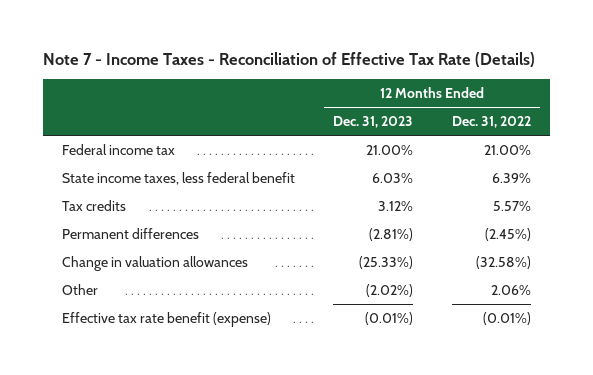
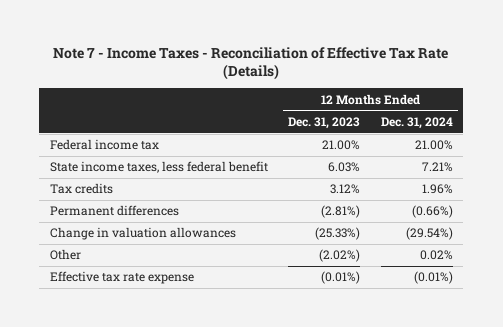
[451,116,531,129] Dec. 31, 2022 -> none
none -> [381,117,454,130] Dec. 31, 2024
[62,311,272,327] Effective tax rate benefit (expense) -> [49,271,194,285] Effective tax rate expense

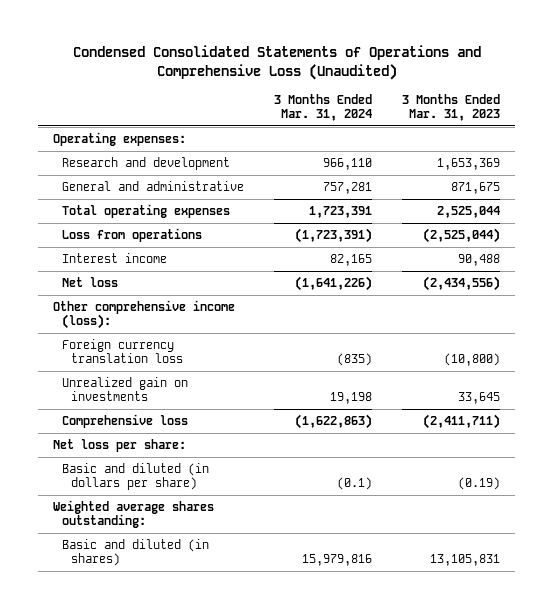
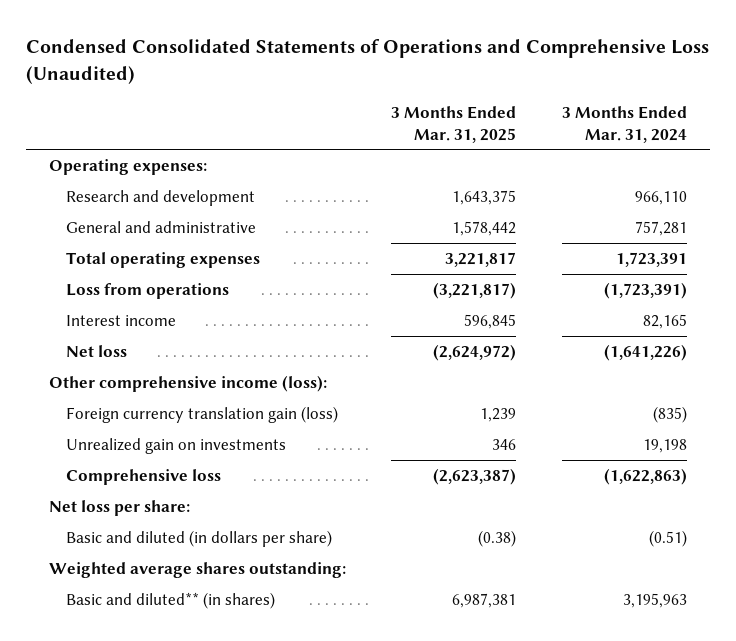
[401,93,500,122] 3 Months Ended Mar. 31, 2023 -> none
none -> [391,105,517,143] 3 Months Ended Mar. 31, 2025
[62,339,184,364] Foreign currency translation loss -> [66,405,339,423] Foreign currency translation gain (loss)
[337,477,373,491] (0.1) -> [648,529,687,547] (0.51)
[62,539,210,567] Basic and diluted (in shares) -> [66,591,276,609] Basic and diluted** (in shares)
[302,554,373,567] 15,979,816 -> [622,592,687,608] 3,195,963

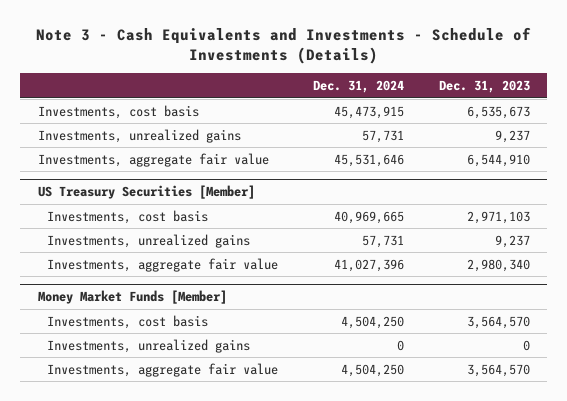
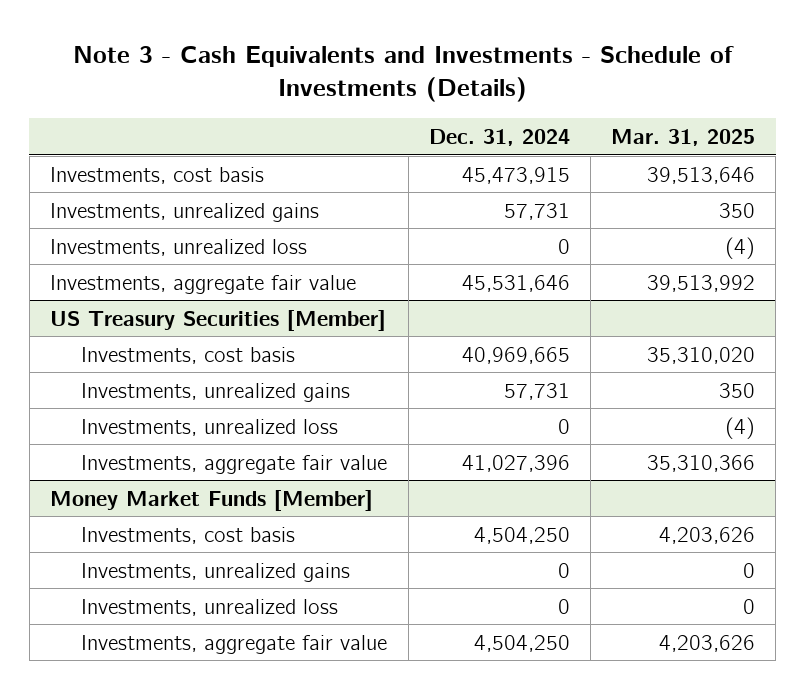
[438,80,530,94] Dec. 31, 2023 -> none
none -> [611,128,756,146] Mar. 31, 2025
none -> [49,238,307,256] Investments, unrealized loss
none -> [81,418,339,436] Investments, unrealized loss
none -> [81,598,339,616] Investments, unrealized loss

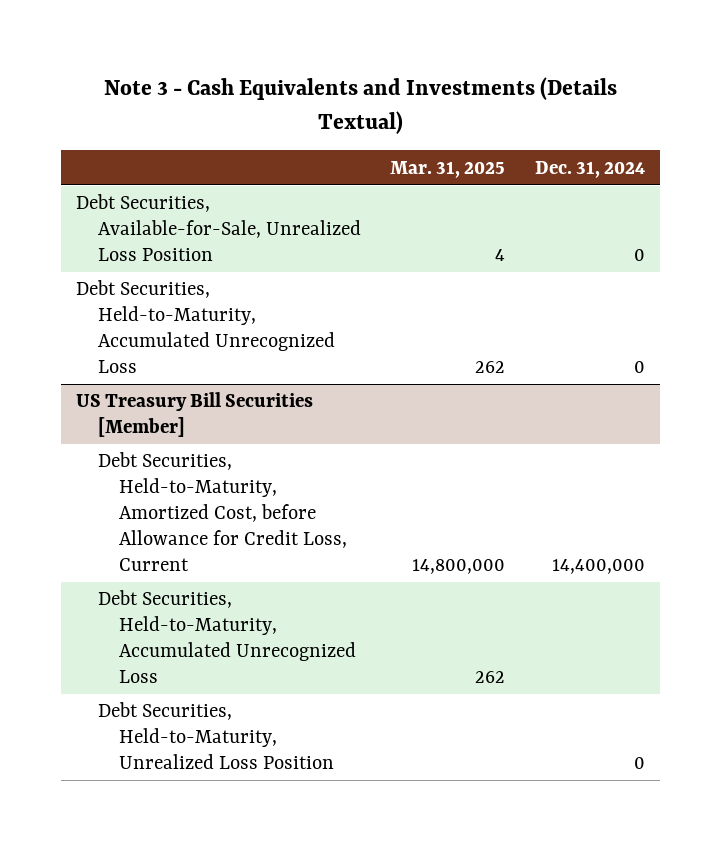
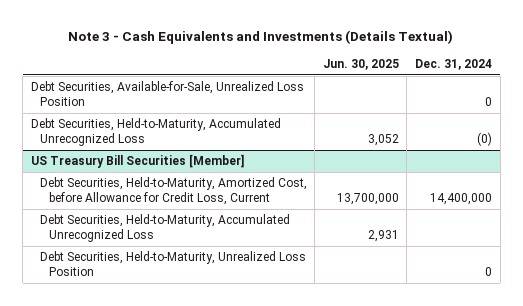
[390,160,506,178] Mar. 31, 2025 -> none
none -> [322,58,399,70] Jun. 30, 2025
[633,360,645,373] 0 -> [477,132,493,147] (0)

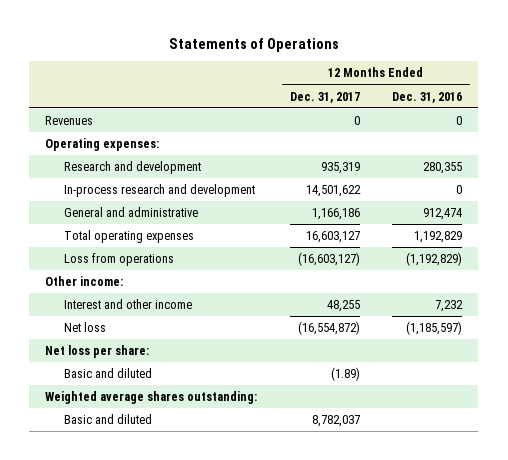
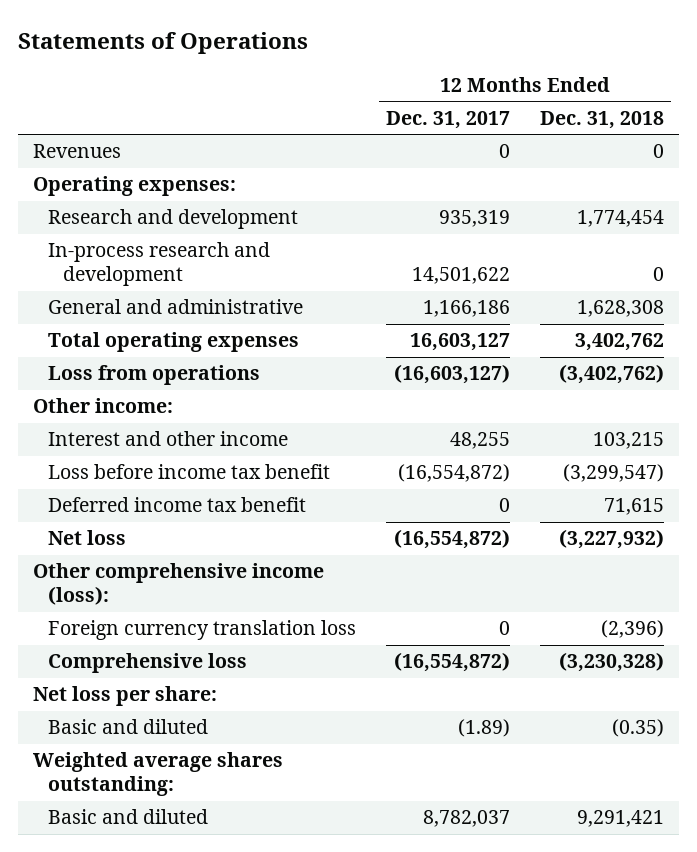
[392,91,463,103] Dec. 31, 2016 -> none
none -> [539,110,664,129] Dec. 31, 2018
none -> [48,464,331,480] Loss before income tax benefit
none -> [48,497,307,513] Deferred income tax benefit
none -> [33,563,325,606] Other comprehensive income (loss):
none -> [48,620,357,641] Foreign currency translation loss
none -> [48,653,248,674] Comprehensive loss

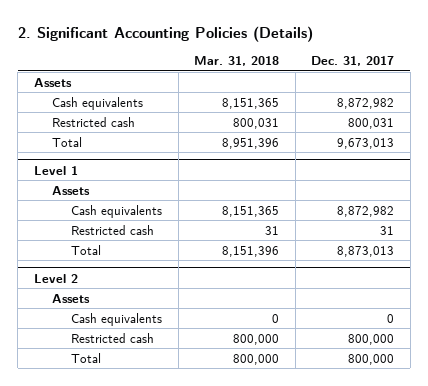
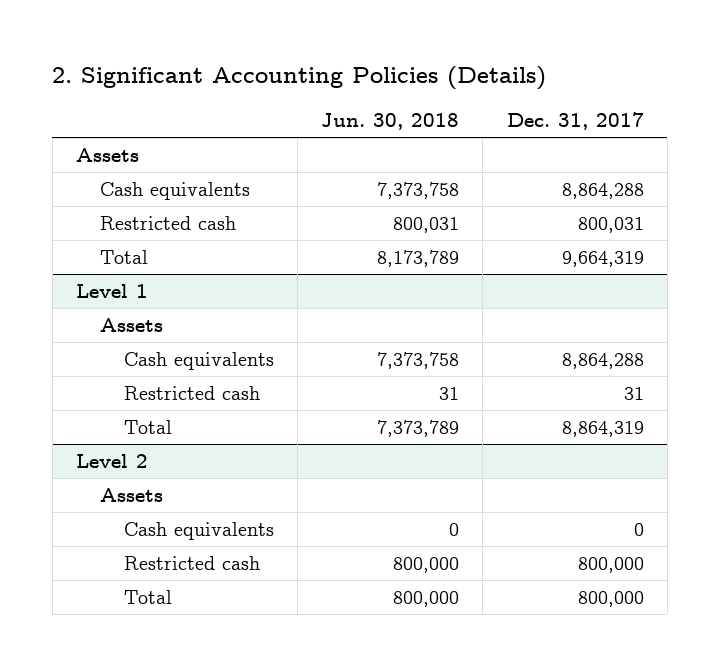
[194,56,280,67] Mar. 31, 2018 -> none
none -> [321,113,460,131] Jun. 30, 2018
[337,97,395,109] 8,872,982 -> [561,182,644,199] 8,864,288
[337,137,395,149] 9,673,013 -> [561,250,644,267] 9,664,319
[337,205,395,217] 8,872,982 -> [561,352,644,369] 8,864,288
[337,245,395,257] 8,873,013 -> [561,420,644,437] 8,864,319

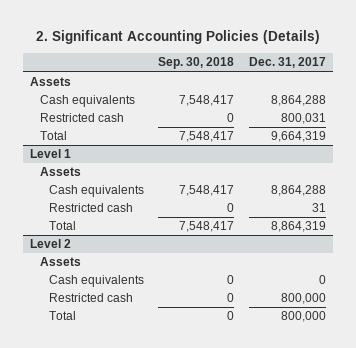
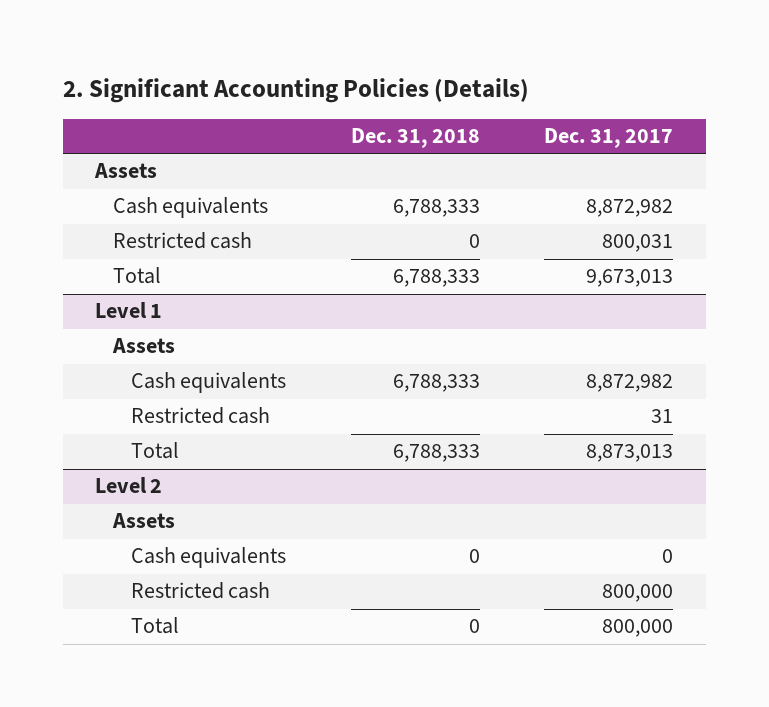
[158,57,235,70] Sep. 30, 2018 -> none
none -> [350,128,480,149] Dec. 31, 2018
[270,95,326,107] 8,864,288 -> [586,199,674,218] 8,872,982
[270,131,326,143] 9,664,319 -> [586,269,674,288] 9,673,013
[270,185,326,197] 8,864,288 -> [586,374,674,393] 8,872,982
[270,221,326,233] 8,864,319 -> [586,444,674,463] 8,873,013

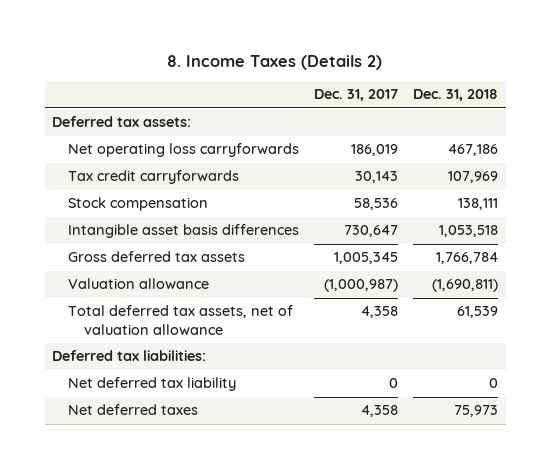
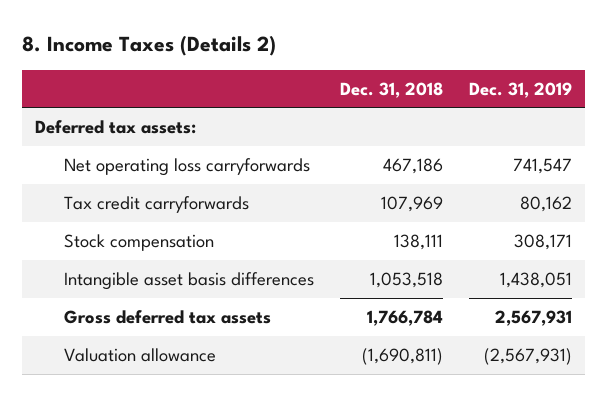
[314,89,399,102] Dec. 31, 2017 -> none
none -> [468,81,572,98] Dec. 31, 2019
[67,305,293,335] Total deferred tax assets, net of valuation allowance -> none
[52,350,207,362] Deferred tax liabilities: -> none
[67,377,236,392] Net deferred tax liability -> none
[67,404,198,416] Net deferred taxes -> none

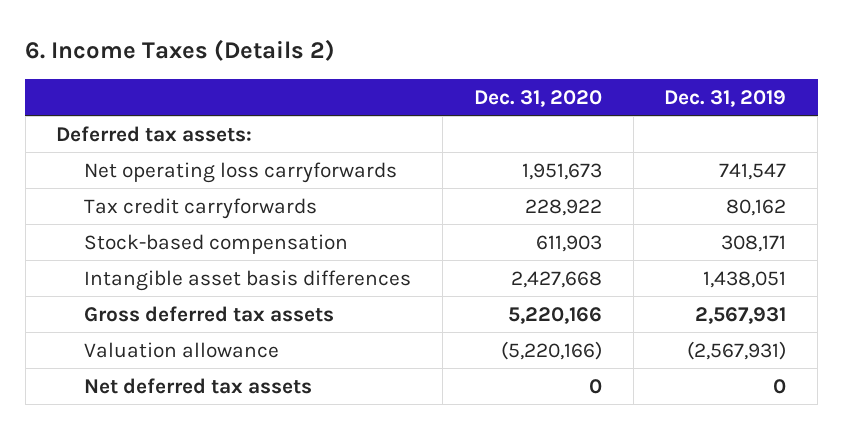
[22,35,277,57] 8. Income Taxes (Details 2) -> [25,38,336,61] 6. Income Taxes (Details 2)
[340,81,444,98] Dec. 31, 2018 -> none
none -> [473,89,602,107] Dec. 31, 2020
[64,233,215,251] Stock compensation -> [84,233,349,254] Stock-based compensation
none -> [84,377,313,394] Net deferred tax assets

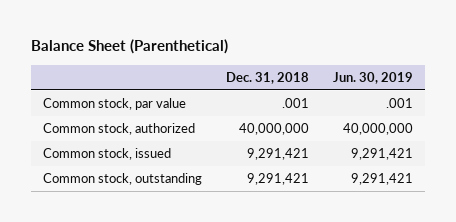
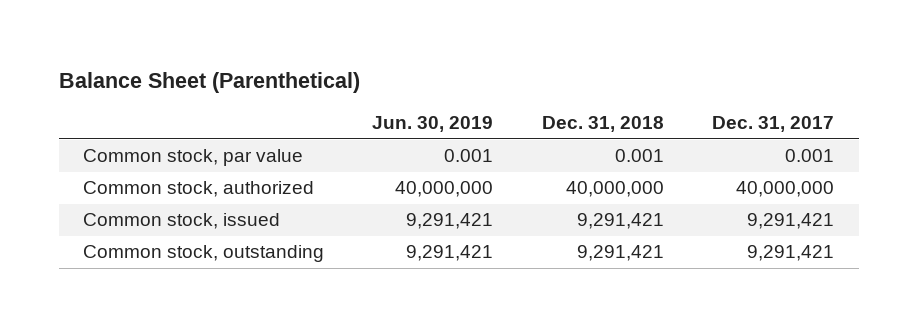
none -> [712,116,835,133] Dec. 31, 2017
[281,98,309,109] .001 -> [614,149,664,163] 0.001
[385,98,413,109] .001 -> [444,149,494,163] 0.001

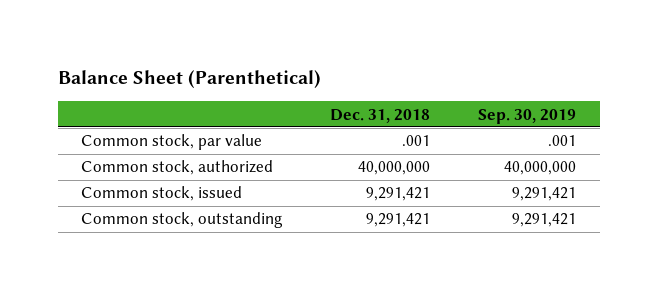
[372,116,494,133] Jun. 30, 2019 -> none
[712,116,835,133] Dec. 31, 2017 -> none
none -> [477,108,576,124] Sep. 30, 2019
[614,149,664,163] 0.001 -> [402,135,431,147] .001

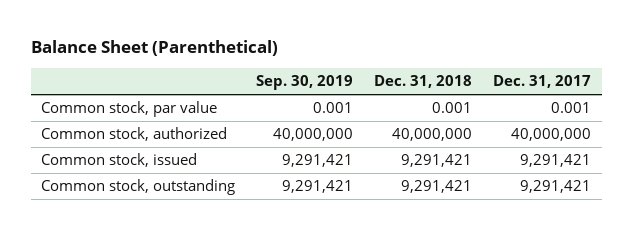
none -> [493,75,592,89] Dec. 31, 2017
[402,135,431,147] .001 -> [432,102,473,114] 0.001
[547,135,576,147] .001 -> [313,102,354,114] 0.001

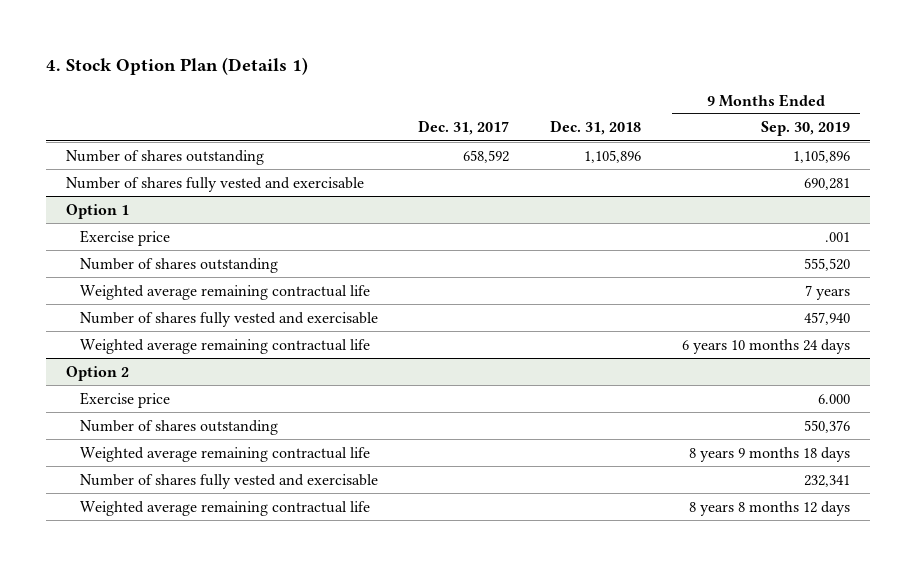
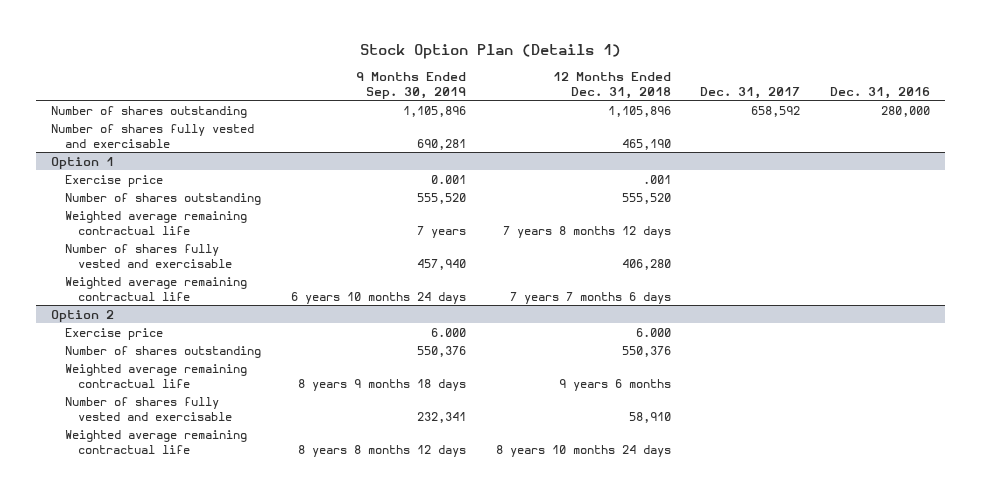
[45,56,308,75] 4. Stock Option Plan (Details 1) -> [359,44,621,60] Stock Option Plan (Details 1)
[550,120,642,136] Dec. 31, 2018 -> none
none -> [552,71,671,99] 12 Months Ended Dec. 31, 2018
none -> [830,86,931,99] Dec. 31, 2016
[824,231,850,242] .001 -> [430,174,466,184] 0.001

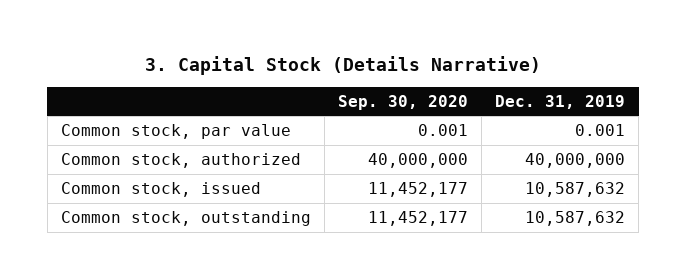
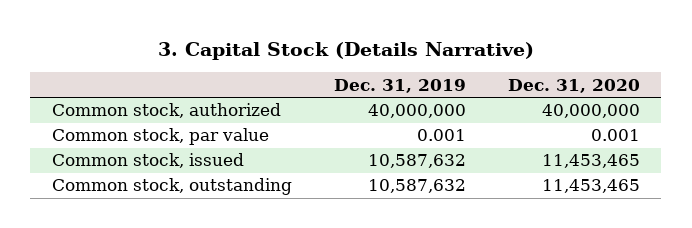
[338,94,469,110] Sep. 30, 2020 -> none
none -> [508,78,641,93] Dec. 31, 2020
[60,124,291,140] Common stock, par value -> [51,128,269,146] Common stock, par value

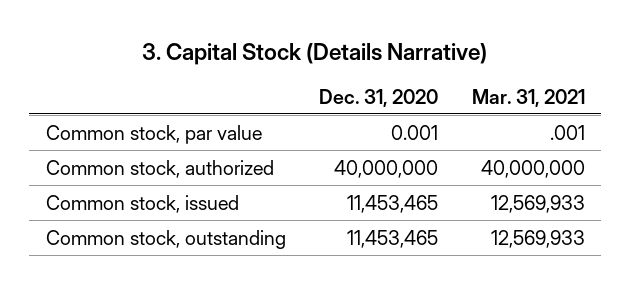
[333,78,466,93] Dec. 31, 2019 -> none
none -> [471,88,585,107] Mar. 31, 2021
[51,103,281,119] Common stock, authorized -> [45,159,274,178] Common stock, authorized

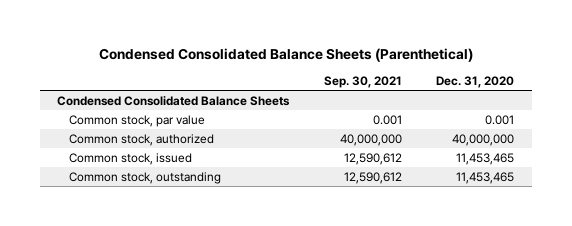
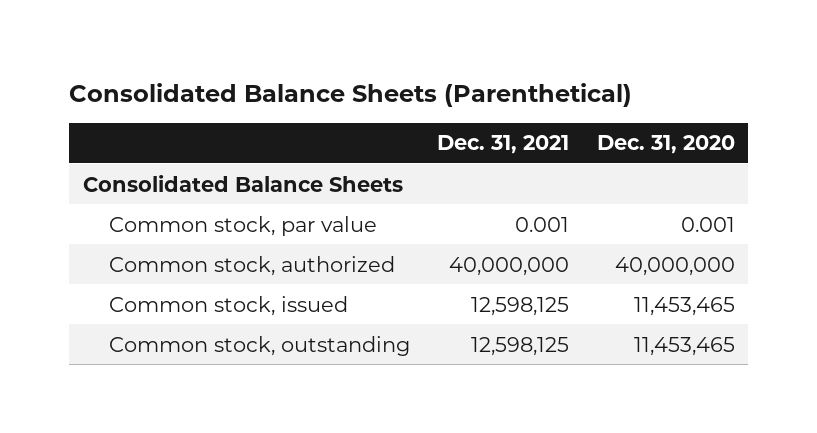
[98,48,473,63] Condensed Consolidated Balance Sheets (Parenthetical) -> [69,82,633,107] Consolidated Balance Sheets (Parenthetical)
[323,76,402,89] Sep. 30, 2021 -> none
none -> [437,135,570,155] Dec. 31, 2021
[57,95,291,106] Condensed Consolidated Balance Sheets -> [82,174,403,192] Consolidated Balance Sheets

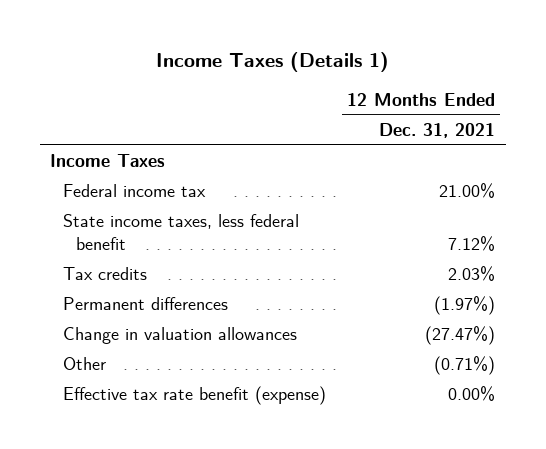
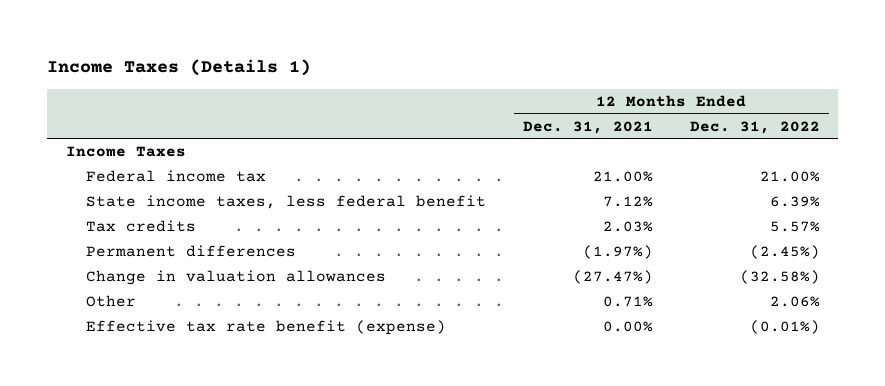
none -> [689,120,820,134] Dec. 31, 2022
[434,356,496,376] (0.71%) -> [602,296,653,308] 0.71%

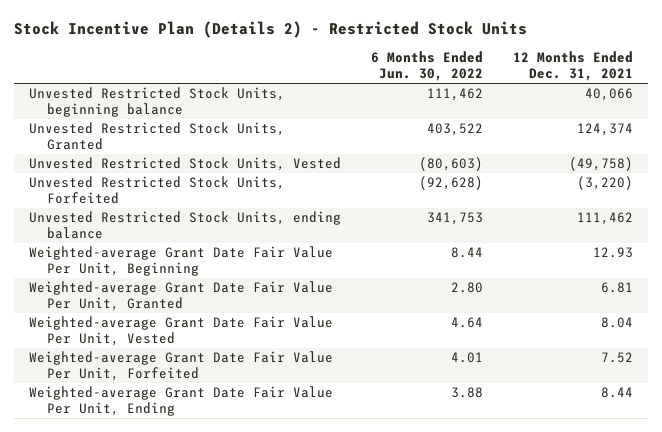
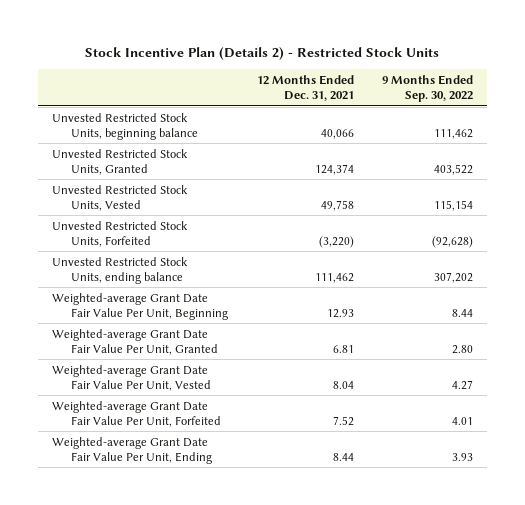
[371,51,484,82] 6 Months Ended Jun. 30, 2022 -> none
none -> [381,75,473,103] 9 Months Ended Sep. 30, 2022
[569,157,634,172] (49,758) -> [320,199,354,211] 49,758

